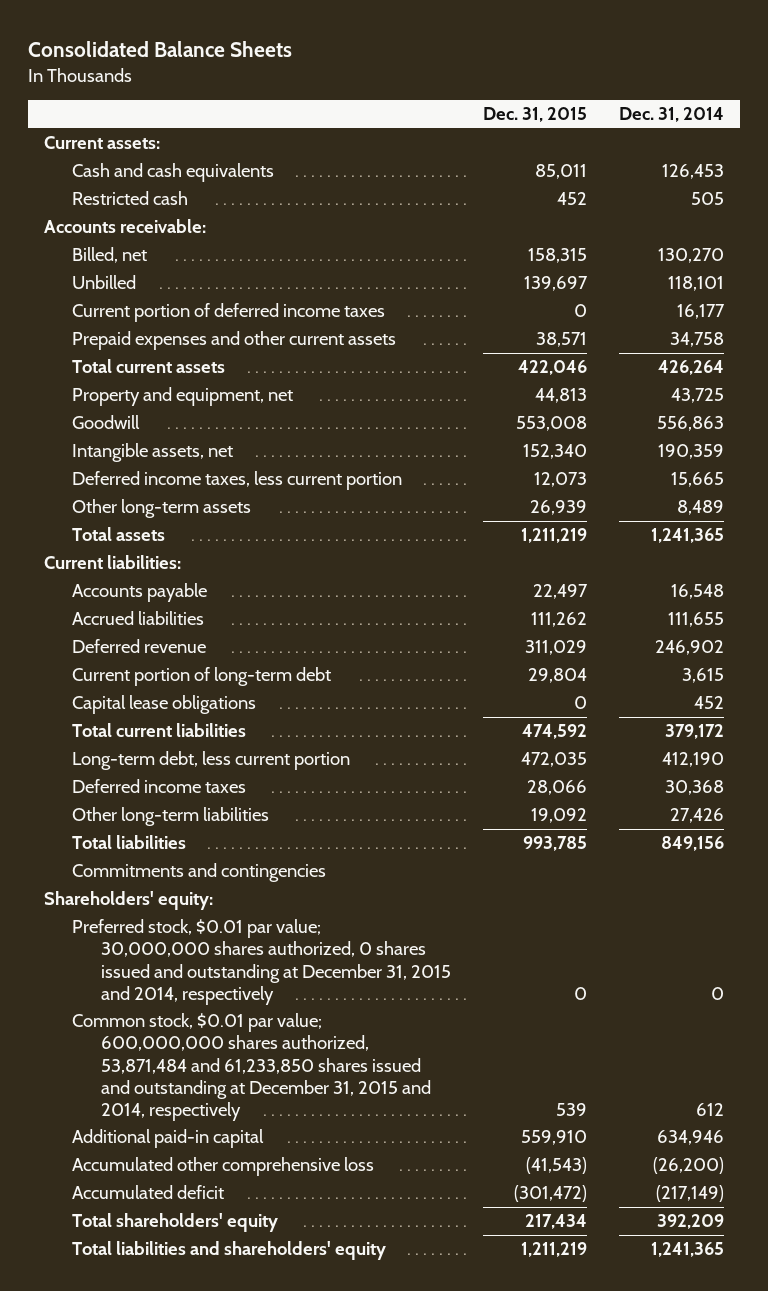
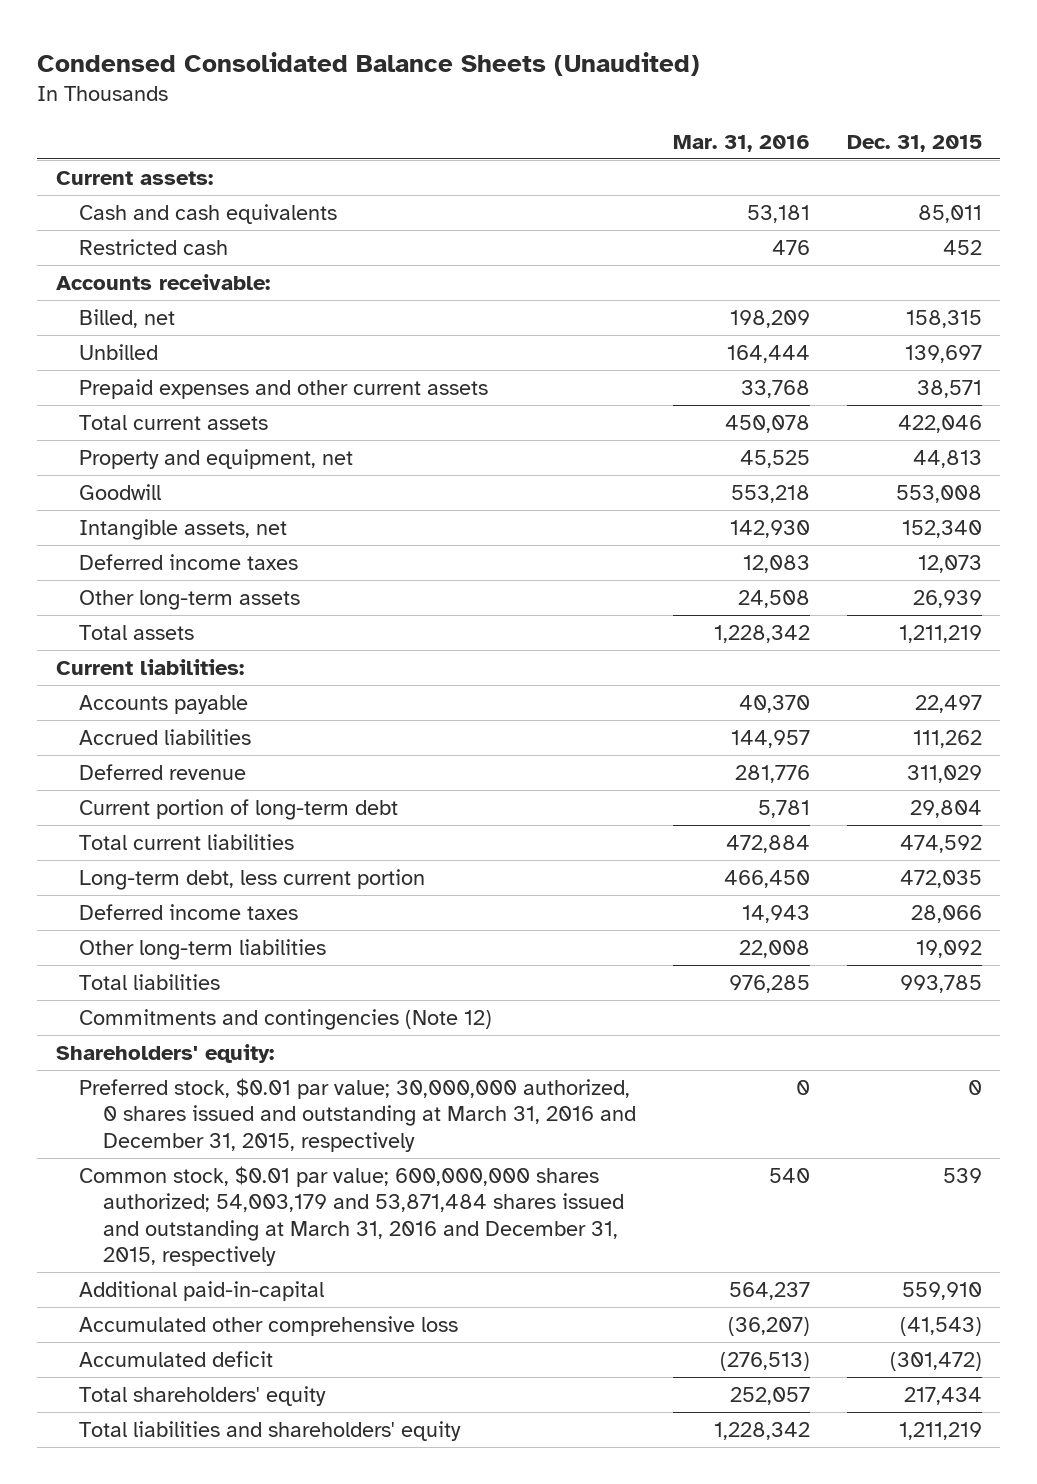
[28,40,293,57] Consolidated Balance Sheets -> [37,51,701,76] Condensed Consolidated Balance Sheets (Unaudited)
[618,107,724,123] Dec. 31, 2014 -> none
none -> [672,134,810,152] Mar. 31, 2016
[72,303,386,323] Current portion of deferred income taxes -> none
[72,471,403,491] Deferred income taxes, less current portion -> [79,554,299,571] Deferred income taxes
[72,695,257,715] Capital lease obligations -> none
[72,863,327,883] Commitments and contingencies -> [79,1009,493,1031] Commitments and contingencies (Note 12)
[72,919,451,1005] Preferred stock, $0.01 par value; 30,000,000 shares authorized, 0 shares issued and outstanding at December 31, 2015 and 2014, respectively -> [79,1078,636,1152] Preferred stock, $0.01 par value; 30,000,000 authorized, 0 shares issued and outstanding at March 31, 2016 and December 31, 2015, respectively
[72,1013,431,1122] Common stock, $0.01 par value; 600,000,000 shares authorized, 53,871,484 and 61,233,850 shares issued and outstanding at December 31, 2015 and 2014, respectively -> [79,1166,624,1267] Common stock, $0.01 par value; 600,000,000 shares authorized; 54,003,179 and 53,871,484 shares issued and outstanding at March 31, 2016 and December 31, 2015, respectively
[72,1129,265,1149] Additional paid-in capital -> [79,1281,325,1302] Additional paid-in-capital

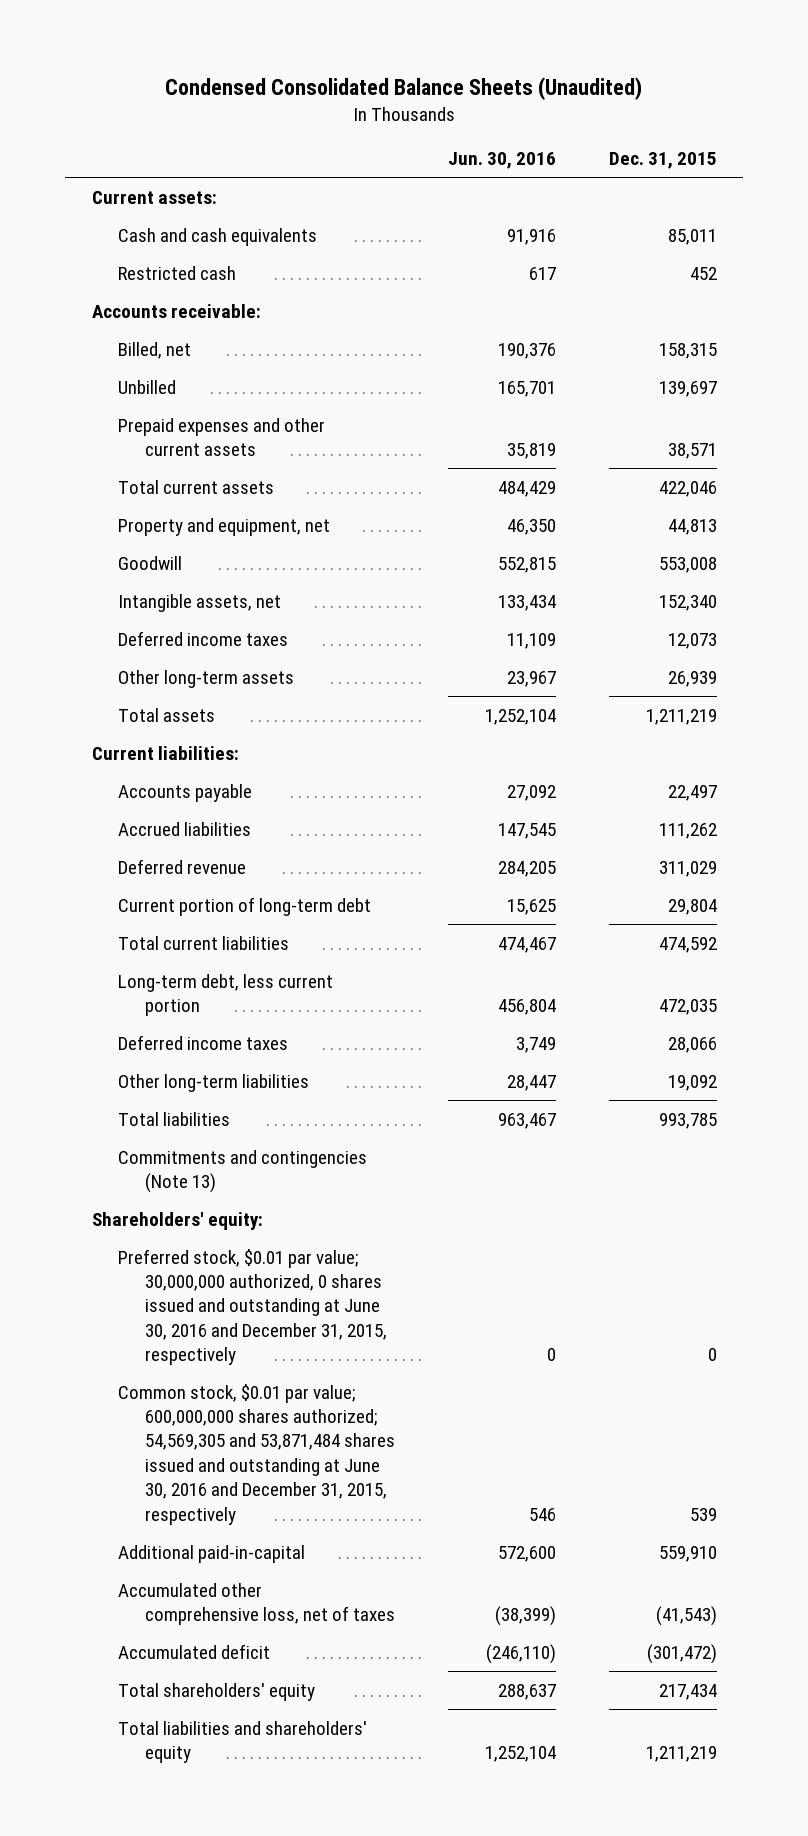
[672,134,810,152] Mar. 31, 2016 -> none
none -> [447,152,556,170] Jun. 30, 2016
[79,1009,493,1031] Commitments and contingencies (Note 12) -> [118,1149,368,1194] Commitments and contingencies (Note 13)
[79,1078,636,1152] Preferred stock, $0.01 par value; 30,000,000 authorized, 0 shares issued and outstanding at March 31, 2016 and December 31, 2015, respectively -> [118,1248,388,1366] Preferred stock, $0.01 par value; 30,000,000 authorized, 0 shares issued and outstanding at June 30, 2016 and December 31, 2015, respectively
[79,1166,624,1267] Common stock, $0.01 par value; 600,000,000 shares authorized; 54,003,179 and 53,871,484 shares issued and outstanding at March 31, 2016 and December 31, 2015, respectively -> [118,1383,396,1525] Common stock, $0.01 par value; 600,000,000 shares authorized; 54,569,305 and 53,871,484 shares issued and outstanding at June 30, 2016 and December 31, 2015, respectively
[79,1316,459,1337] Accumulated other comprehensive loss -> [118,1582,396,1626] Accumulated other comprehensive loss, net of taxes

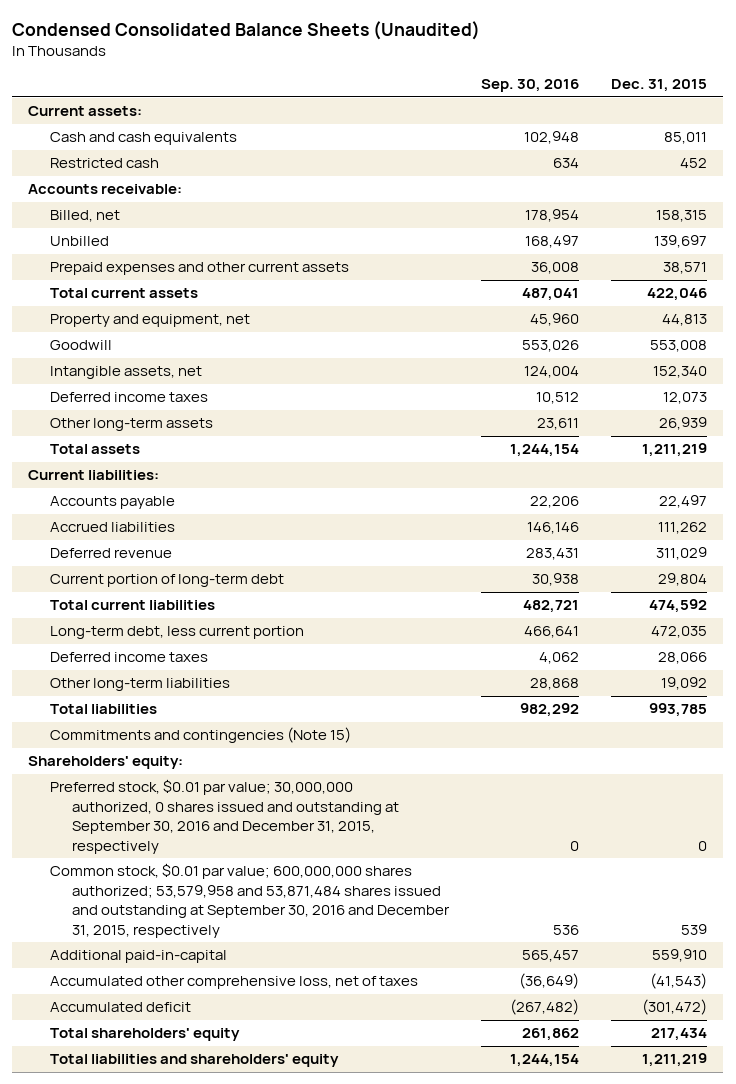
[447,152,556,170] Jun. 30, 2016 -> none
none -> [480,79,579,93] Sep. 30, 2016
[118,1149,368,1194] Commitments and contingencies (Note 13) -> [50,727,352,744] Commitments and contingencies (Note 15)
[118,1248,388,1366] Preferred stock, $0.01 par value; 30,000,000 authorized, 0 shares issued and outstanding at June 30, 2016 and December 31, 2015, respectively -> [50,779,399,854] Preferred stock, $0.01 par value; 30,000,000 authorized, 0 shares issued and outstanding at September 30, 2016 and December 31, 2015, respectively
[118,1383,396,1525] Common stock, $0.01 par value; 600,000,000 shares authorized; 54,569,305 and 53,871,484 shares issued and outstanding at June 30, 2016 and December 31, 2015, respectively -> [50,863,450,938] Common stock, $0.01 par value; 600,000,000 shares authorized; 53,579,958 and 53,871,484 shares issued and outstanding at September 30, 2016 and December 31, 2015, respectively

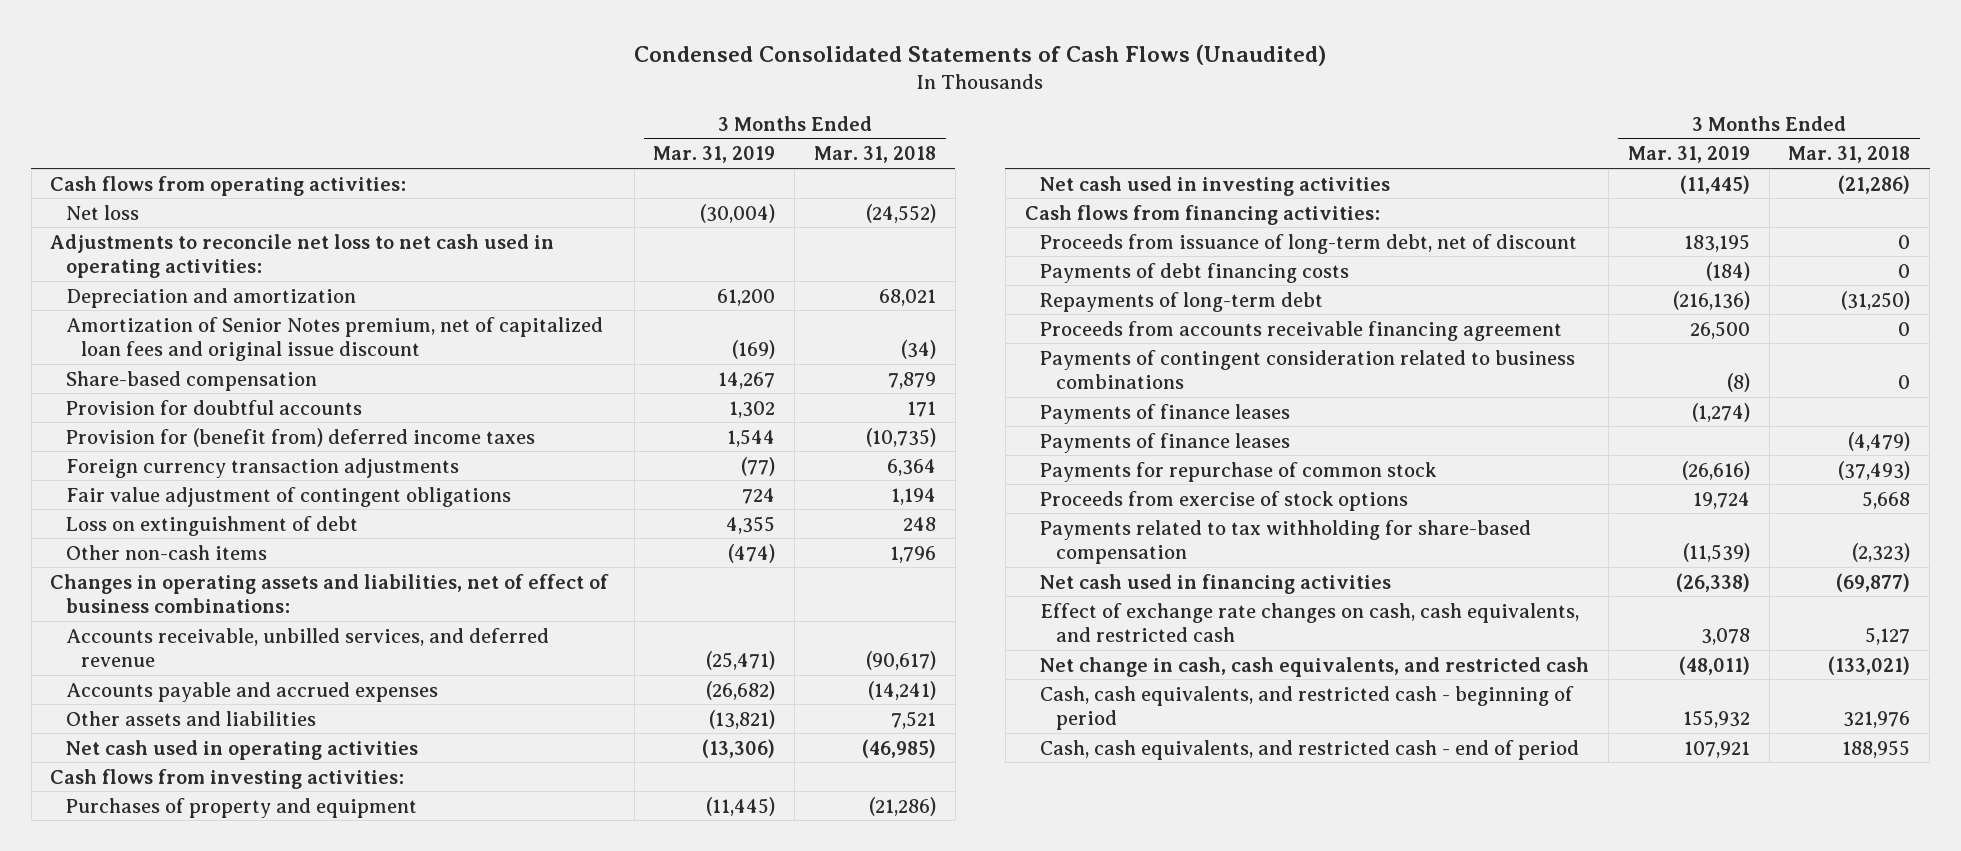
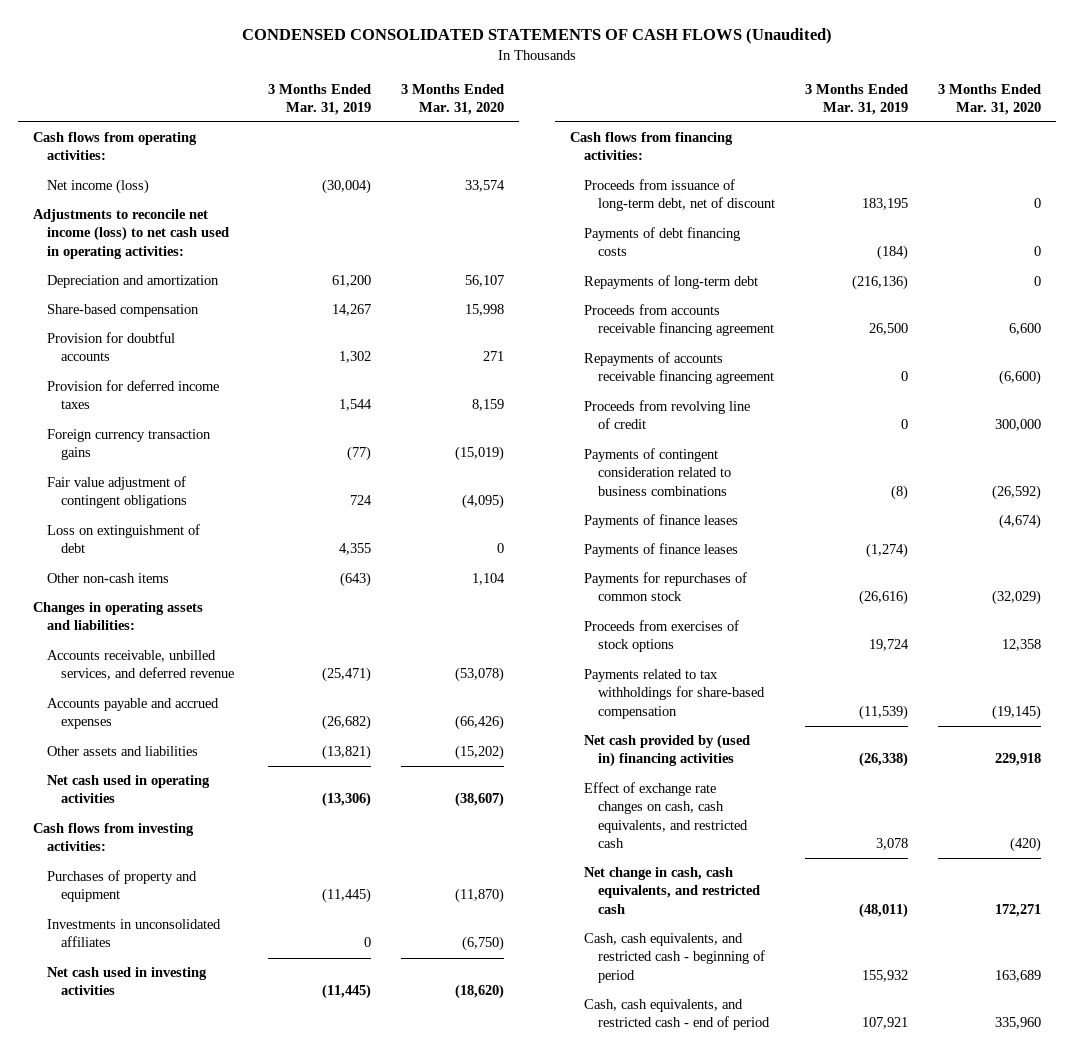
[634,44,1327,67] Condensed Consolidated Statements of Cash Flows (Unaudited) -> [241,28,832,45] CONDENSED CONSOLIDATED STATEMENTS OF CASH FLOWS (Unaudited)
[813,146,936,164] Mar. 31, 2018 -> none
none -> [400,83,504,115] 3 Months Ended Mar. 31, 2020
[65,204,139,220] Net loss -> [47,179,150,195] Net income (loss)
[50,233,555,278] Adjustments to reconcile net loss to net cash used in operating activities: -> [32,209,230,259] Adjustments to reconcile net income (loss) to net cash used in operating activities:
[65,316,603,361] Amortization of Senior Notes premium, net of capitalized loan fees and original issue discount -> none
[65,427,535,447] Provision for (benefit from) deferred income taxes -> [47,380,220,410] Provision for deferred income taxes
[65,457,459,478] Foreign currency transaction adjustments -> [47,429,212,461] Foreign currency transaction gains
[728,543,776,563] (474) -> [340,572,372,588] (643)
[50,573,610,613] Changes in operating assets and liabilities, net of effect of business combinations: -> [32,602,203,631] Changes in operating assets and liabilities:
none -> [47,919,222,948] Investments in unconsolidated affiliates
none -> [584,352,775,385] Repayments of accounts receivable financing agreement
none -> [584,400,751,430] Proceeds from revolving line of credit
[1040,403,1291,424] Payments of finance leases -> [584,543,739,558] Payments of finance leases
[1040,461,1438,482] Payments for repurchase of common stock -> [584,572,748,602] Payments for repurchases of common stock
[1040,490,1409,511] Proceeds from exercise of stock options -> [584,620,740,653] Proceeds from exercises of stock options
[1040,519,1532,564] Payments related to tax withholding for share-based compensation -> [584,669,766,719] Payments related to tax withholdings for share-based compensation
[1040,573,1392,594] Net cash used in financing activities -> [584,734,751,768] Net cash provided by (used in) financing activities

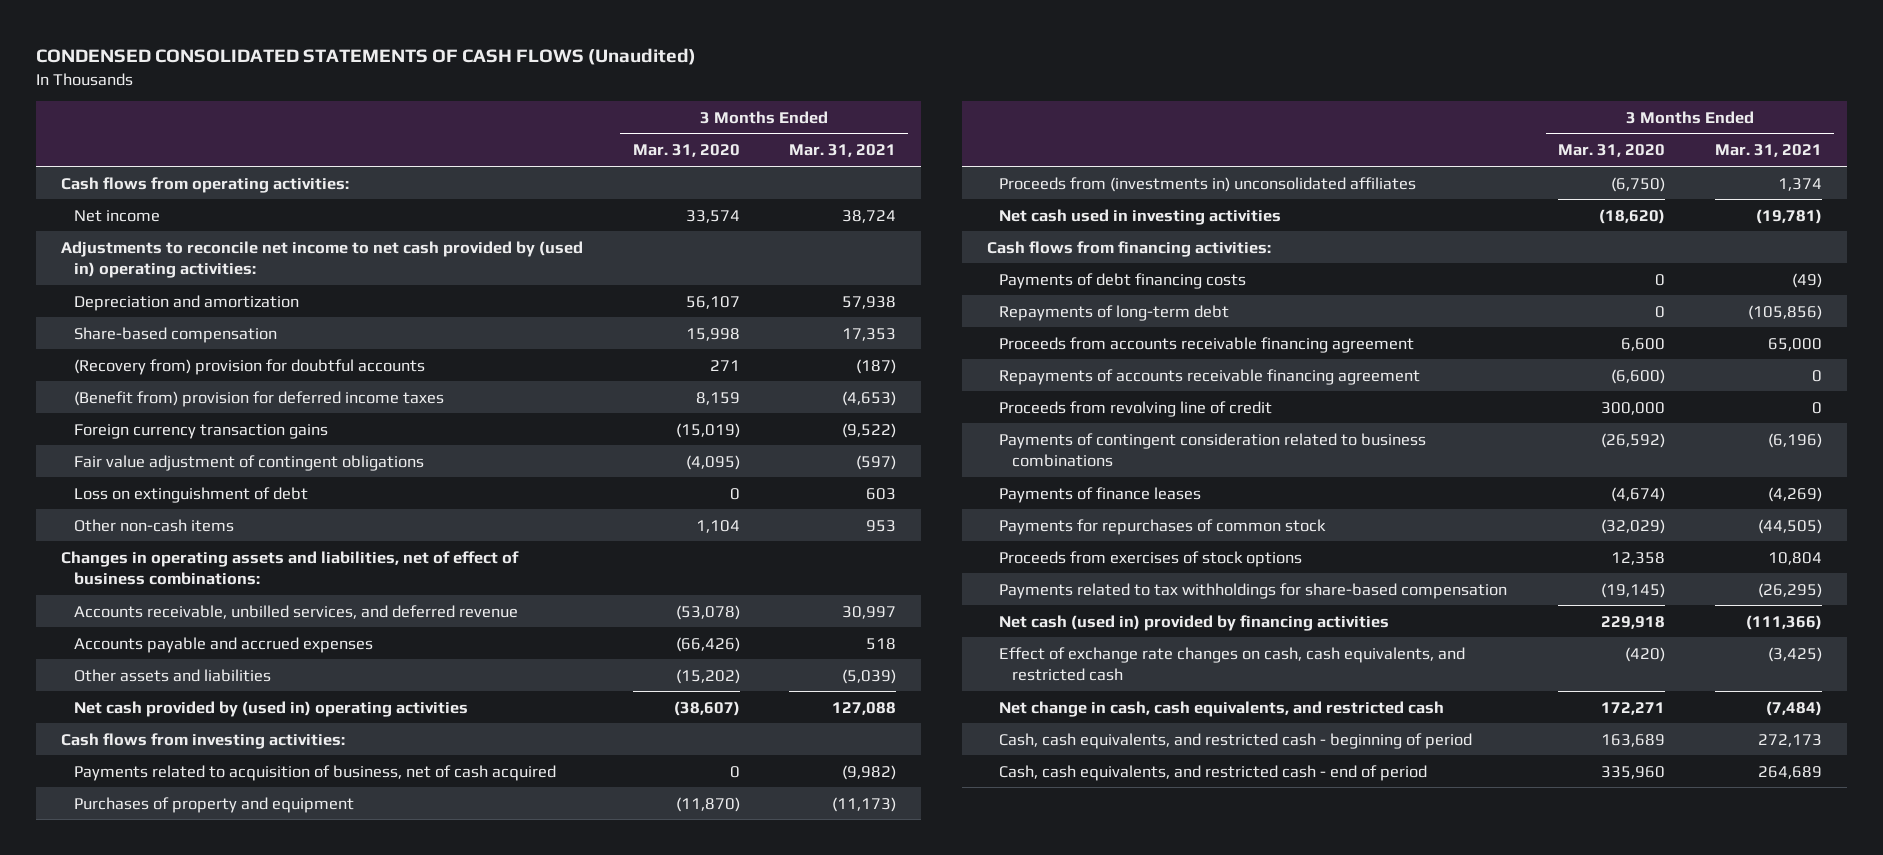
[268,83,372,115] 3 Months Ended Mar. 31, 2019 -> none
none -> [788,144,896,158] Mar. 31, 2021
[47,179,150,195] Net income (loss) -> [73,209,160,222] Net income
[32,209,230,259] Adjustments to reconcile net income (loss) to net cash used in operating activities: -> [61,240,584,278] Adjustments to reconcile net income to net cash provided by (used in) operating activities:
[47,332,176,362] Provision for doubtful accounts -> [73,358,425,375] (Recovery from) provision for doubtful accounts
[47,380,220,410] Provision for deferred income taxes -> [73,390,444,407] (Benefit from) provision for deferred income taxes
[32,602,203,631] Changes in operating assets and liabilities: -> [61,550,520,585] Changes in operating assets and liabilities, net of effect of business combinations:
[47,775,211,804] Net cash used in operating activities -> [73,700,468,717] Net cash provided by (used in) operating activities
none -> [73,764,556,781] Payments related to acquisition of business, net of cash acquired
[47,919,222,948] Investments in unconsolidated affiliates -> [999,176,1417,192] Proceeds from (investments in) unconsolidated affiliates
[584,179,776,212] Proceeds from issuance of long-term debt, net of discount -> none
[584,543,739,558] Payments of finance leases -> none
[584,734,751,768] Net cash provided by (used in) financing activities -> [999,614,1390,631] Net cash (used in) provided by financing activities

